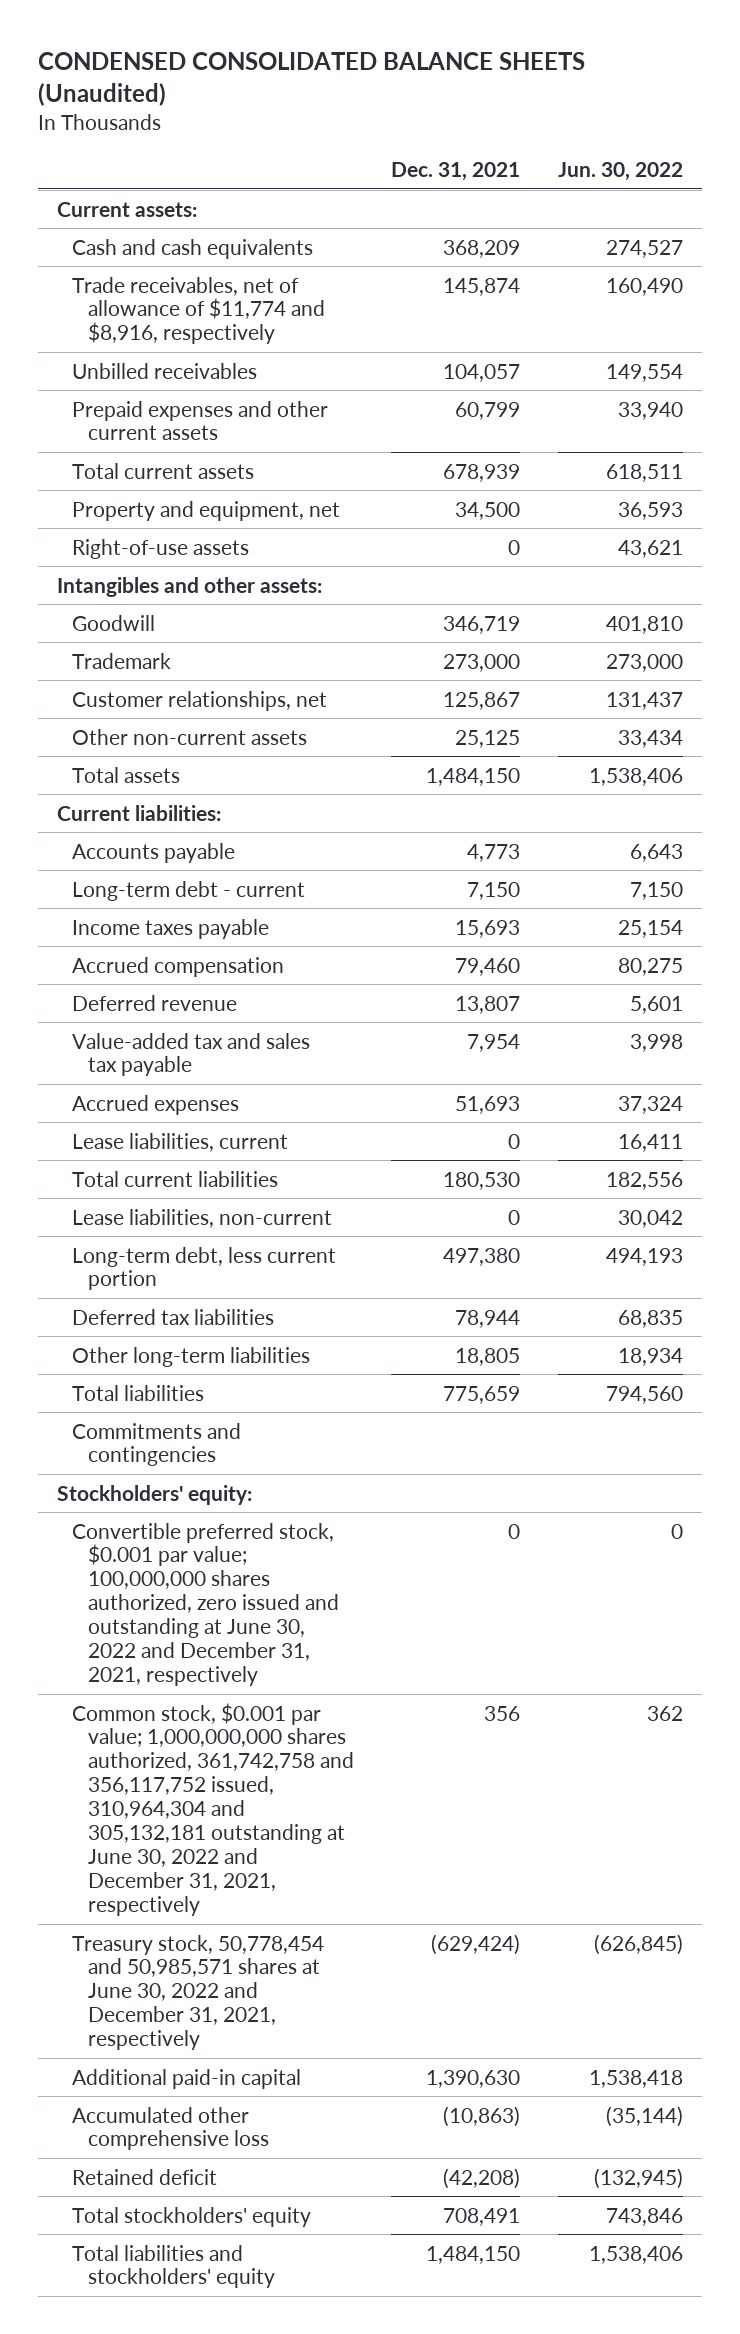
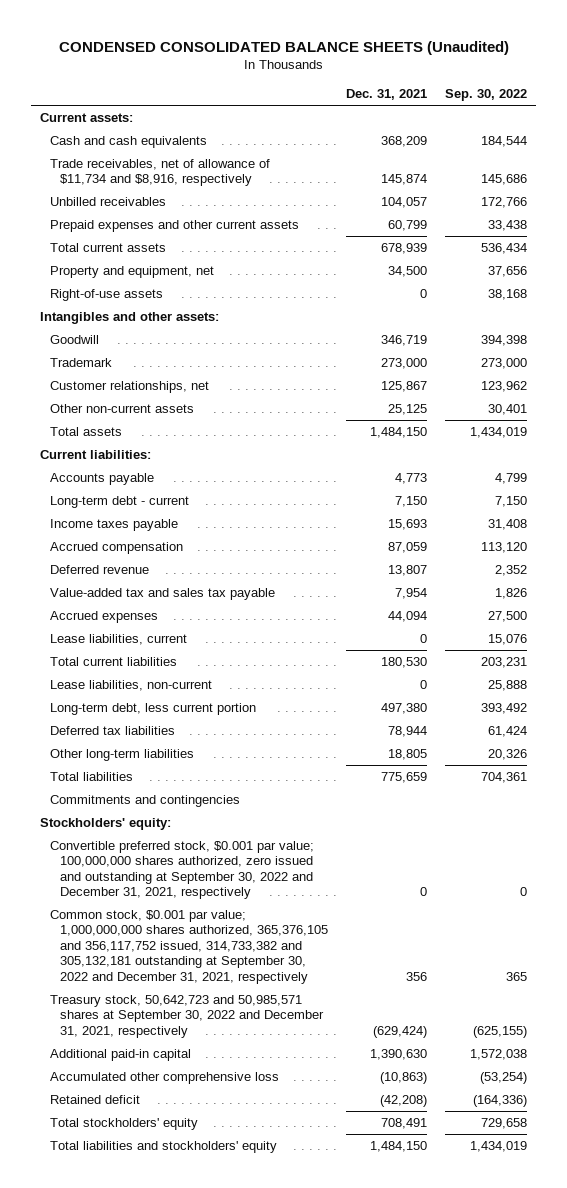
[557,162,683,182] Jun. 30, 2022 -> none
none -> [444,89,527,102] Sep. 30, 2022
[72,276,325,345] Trade receivables, net of allowance of $11,774 and $8,916, respectively -> [50,158,271,187] Trade receivables, net of allowance of $11,734 and $8,916, respectively
[455,957,521,976] 79,460 -> [388,541,428,553] 87,059
[455,1095,521,1114] 51,693 -> [388,610,428,622] 44,094
[72,1522,339,1687] Convertible preferred stock, $0.001 par value; 100,000,000 shares authorized, zero issued and outstanding at June 30, 2022 and December 31, 2021, respectively -> [50,840,315,900] Convertible preferred stock, $0.001 par value; 100,000,000 shares authorized, zero issued and outstanding at September 30, 2022 and December 31, 2021, respectively
[72,1702,354,1917] Common stock, $0.001 par value; 1,000,000,000 shares authorized, 361,742,758 and 356,117,752 issued, 310,964,304 and 305,132,181 outstanding at June 30, 2022 and December 31, 2021, respectively -> [50,909,329,984] Common stock, $0.001 par value; 1,000,000,000 shares authorized, 365,376,105 and 356,117,752 issued, 314,733,382 and 305,132,181 outstanding at September 30, 2022 and December 31, 2021, respectively
[72,1934,325,2051] Treasury stock, 50,778,454 and 50,985,571 shares at June 30, 2022 and December 31, 2021, respectively -> [50,994,325,1038] Treasury stock, 50,642,723 and 50,985,571 shares at September 30, 2022 and December 31, 2021, respectively

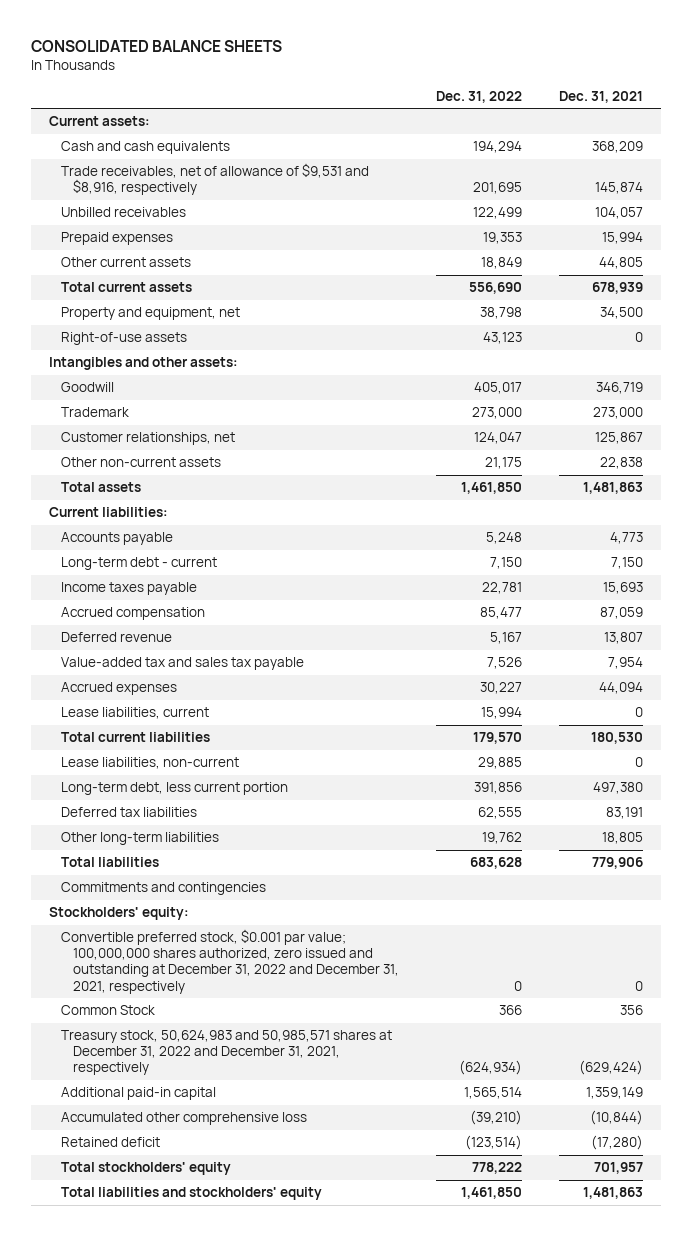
[58,40,509,55] CONDENSED CONSOLIDATED BALANCE SHEETS (Unaudited) -> [30,39,282,52] CONSOLIDATED BALANCE SHEETS
[444,89,527,102] Sep. 30, 2022 -> none
none -> [435,90,522,103] Dec. 31, 2022
[50,158,271,187] Trade receivables, net of allowance of $11,734 and $8,916, respectively -> [61,163,370,196] Trade receivables, net of allowance of $9,531 and $8,916, respectively
[50,219,300,232] Prepaid expenses and other current assets -> [61,232,174,246] Prepaid expenses
[388,219,428,231] 60,799 -> [601,232,643,245] 15,994
none -> [61,257,192,268] Other current assets
[388,403,428,415] 25,125 -> [599,457,643,470] 22,838
[370,426,428,438] 1,484,150 -> [582,482,643,495] 1,481,863
[388,725,428,737] 78,944 -> [605,807,643,820] 83,191
[381,771,428,783] 775,659 -> [591,857,643,870] 779,906
[50,840,315,900] Convertible preferred stock, $0.001 par value; 100,000,000 shares authorized, zero issued and outstanding at September 30, 2022 and December 31, 2021, respectively -> [61,929,400,994] Convertible preferred stock, $0.001 par value; 100,000,000 shares authorized, zero issued and outstanding at December 31, 2022 and December 31, 2021, respectively
[50,909,329,984] Common stock, $0.001 par value; 1,000,000,000 shares authorized, 365,376,105 and 356,117,752 issued, 314,733,382 and 305,132,181 outstanding at September 30, 2022 and December 31, 2021, respectively -> [61,1005,156,1016] Common Stock
[50,994,325,1038] Treasury stock, 50,642,723 and 50,985,571 shares at September 30, 2022 and December 31, 2021, respectively -> [61,1030,393,1076] Treasury stock, 50,624,983 and 50,985,571 shares at December 31, 2022 and December 31, 2021, respectively
[370,1048,428,1060] 1,390,630 -> [585,1087,643,1100] 1,359,149
[380,1071,428,1084] (10,863) -> [589,1110,643,1126] (10,844)
[380,1094,428,1107] (42,208) -> [590,1135,643,1151] (17,280)
[381,1117,428,1129] 708,491 -> [593,1162,643,1175] 701,957
[370,1140,428,1152] 1,484,150 -> [582,1187,643,1200] 1,481,863

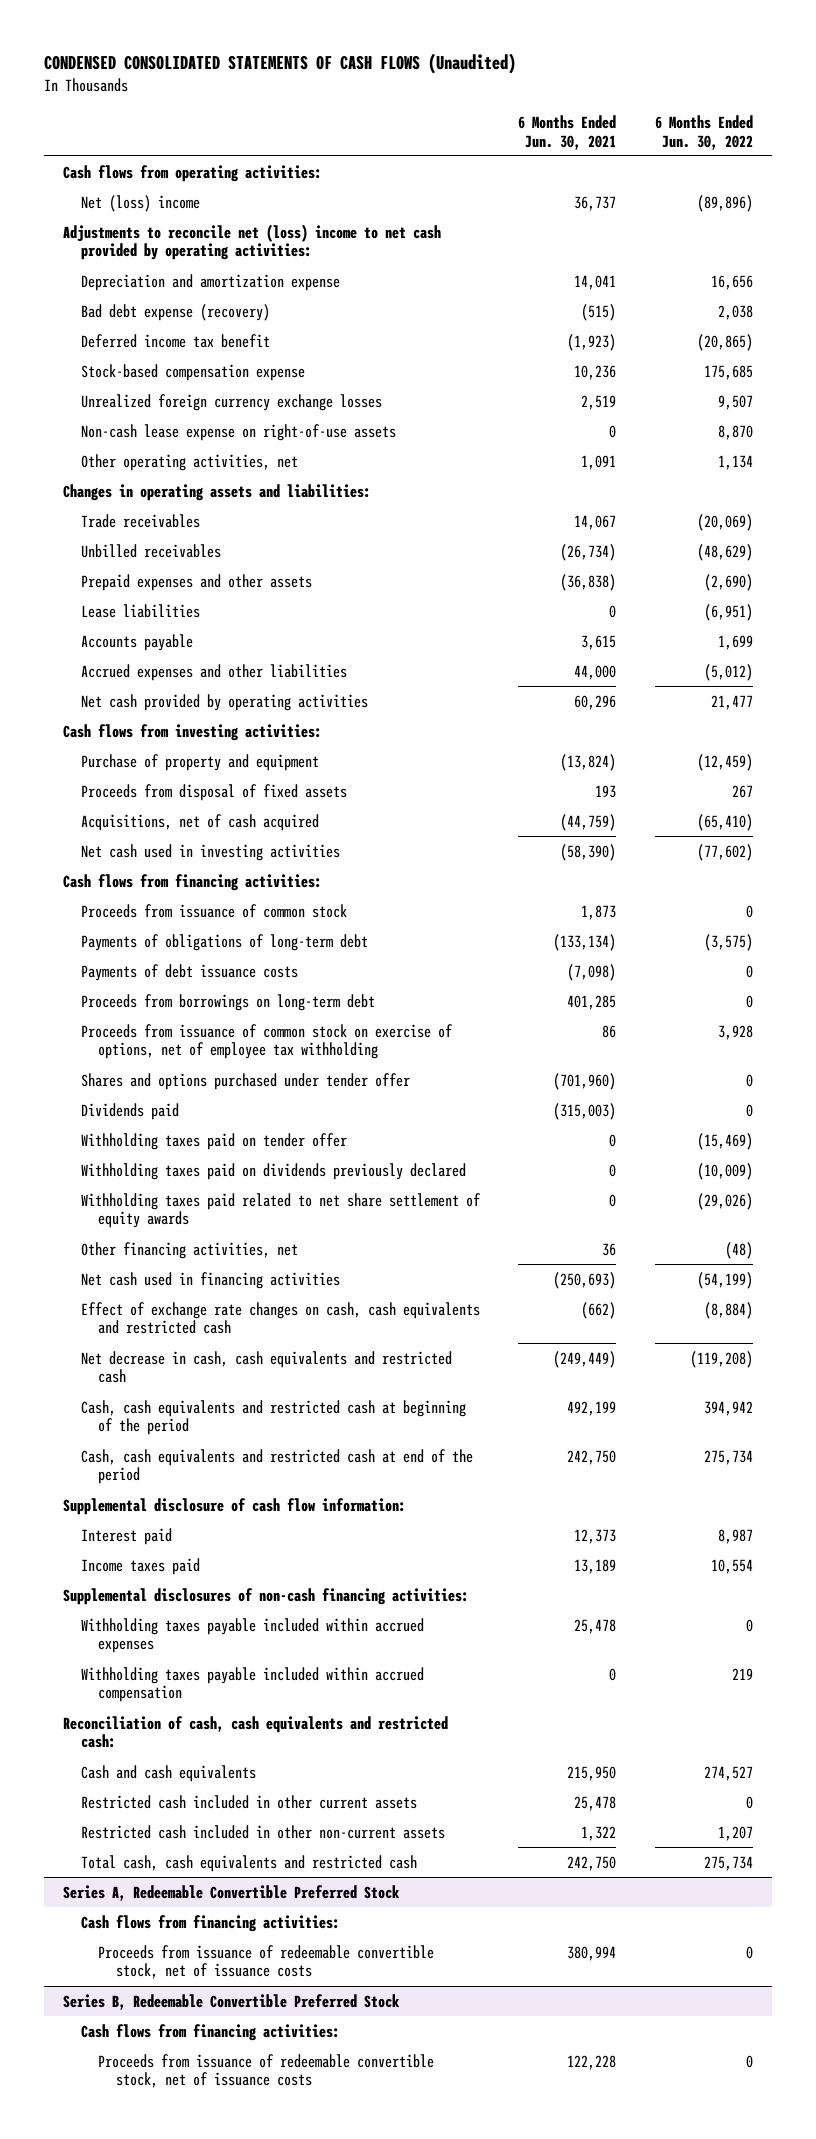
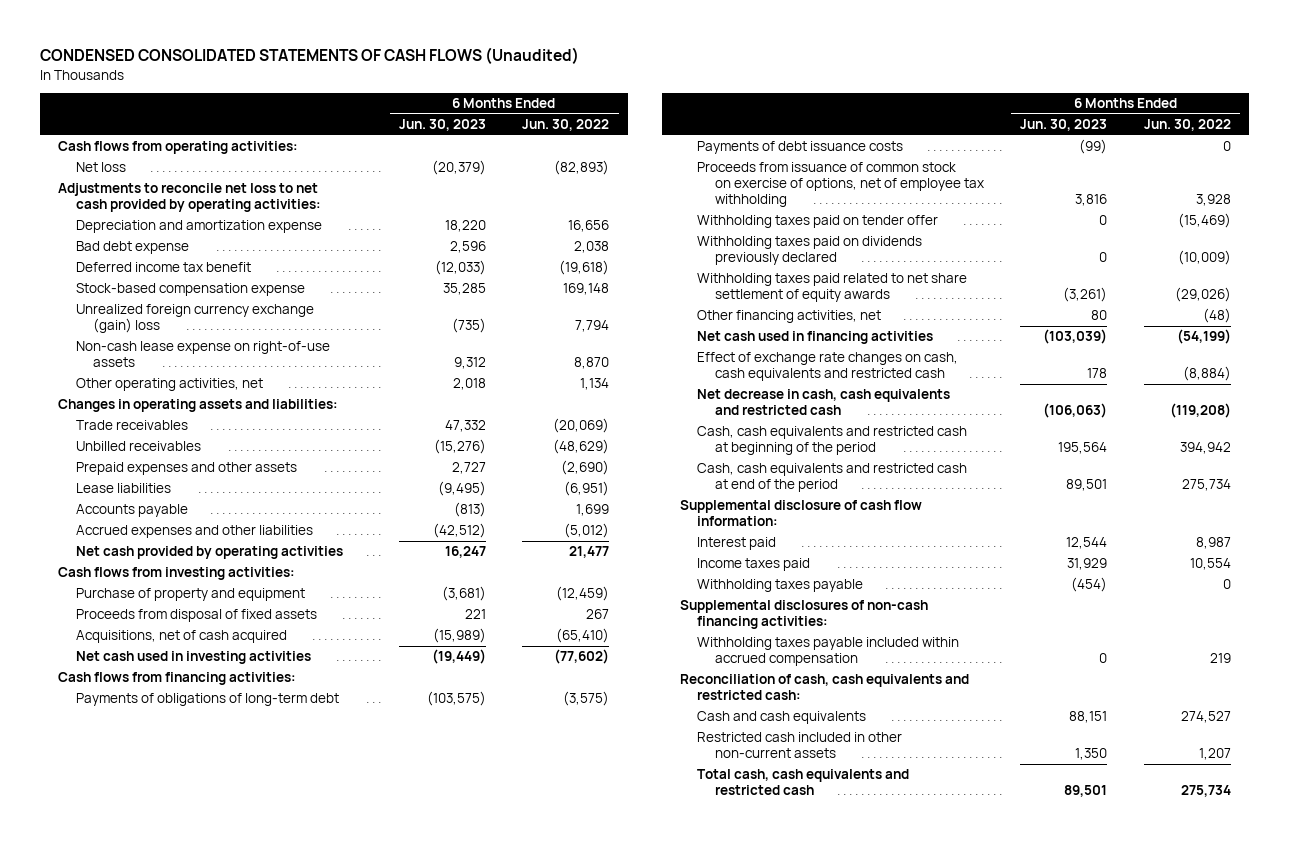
[518,115,617,150] 6 Months Ended Jun. 30, 2021 -> none
none -> [398,119,486,132] Jun. 30, 2023
[80,194,200,212] Net (loss) income -> [75,162,126,173] Net loss
[696,194,753,212] (89,896) -> [554,160,610,176] (82,893)
[63,223,442,261] Adjustments to reconcile net (loss) income to net cash provided by operating activities: -> [58,183,321,213] Adjustments to reconcile net loss to net cash provided by operating activities:
[80,303,270,321] Bad debt expense (recovery) -> [75,241,189,255] Bad debt expense
[696,333,753,351] (20,865) -> [559,260,610,276] (19,618)
[703,364,753,380] 175,685 -> [563,283,610,296] 169,148
[80,393,382,411] Unrealized foreign currency exchange losses -> [75,304,314,334] Unrealized foreign currency exchange (gain) loss
[717,394,753,410] 9,507 -> [575,320,610,333] 7,794
[80,903,347,918] Proceeds from issuance of common stock -> none
[80,993,375,1011] Proceeds from borrowings on long-term debt -> none
[80,1072,410,1090] Shares and options purchased under tender offer -> none
[80,1102,179,1120] Dividends paid -> none
none -> [697,579,864,593] Withholding taxes payable
[80,1617,424,1654] Withholding taxes payable included within accrued expenses -> none
[80,1794,417,1809] Restricted cash included in other current assets -> none
[63,1884,401,1901] Series A, Redeemable Convertible Preferred Stock -> none
[80,1914,340,1932] Cash flows from financing activities: -> none
[98,1944,435,1980] Proceeds from issuance of redeemable convertible stock, net of issuance costs -> none
[63,1993,401,2010] Series B, Redeemable Convertible Preferred Stock -> none
[80,2023,340,2041] Cash flows from financing activities: -> none
[98,2053,435,2089] Proceeds from issuance of redeemable convertible stock, net of issuance costs -> none

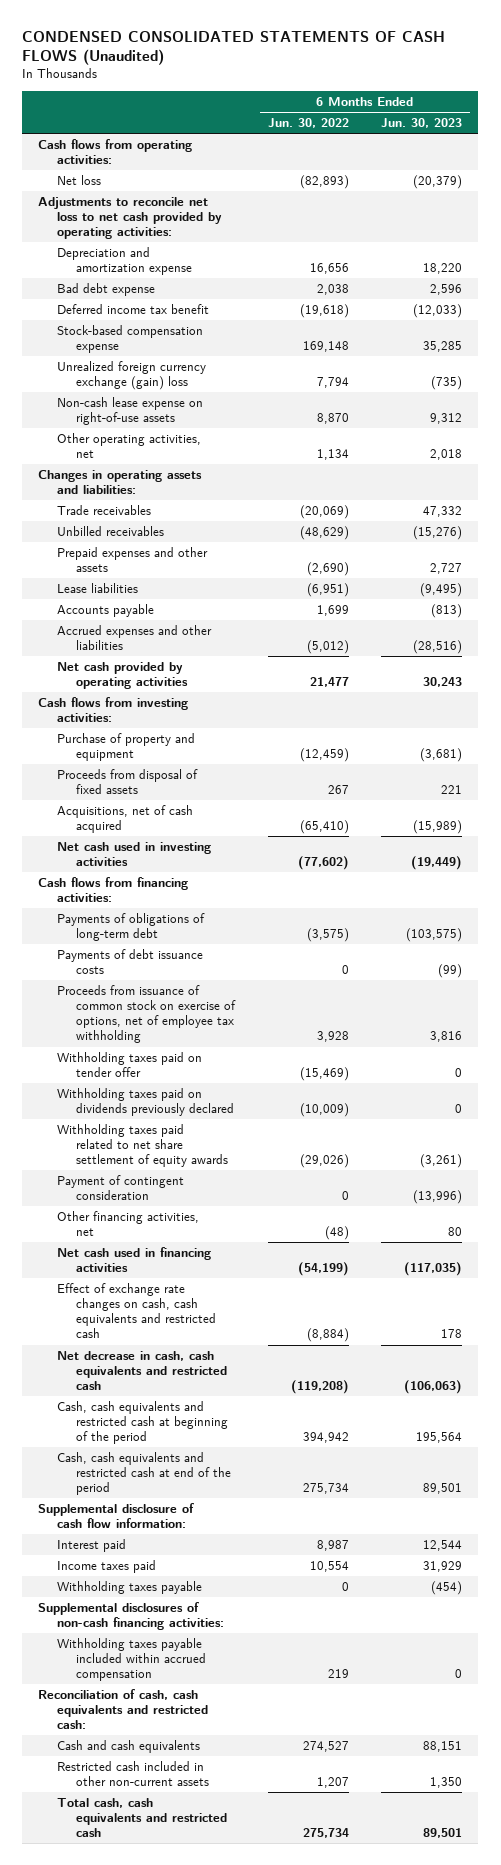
[432,523,486,539] (42,512) -> [413,640,463,655] (28,516)
[444,546,486,559] 16,247 -> [423,677,463,688] 30,243
none -> [57,1175,185,1201] Payment of contingent consideration
[1043,329,1108,345] (103,039) -> [404,1262,463,1277] (117,035)

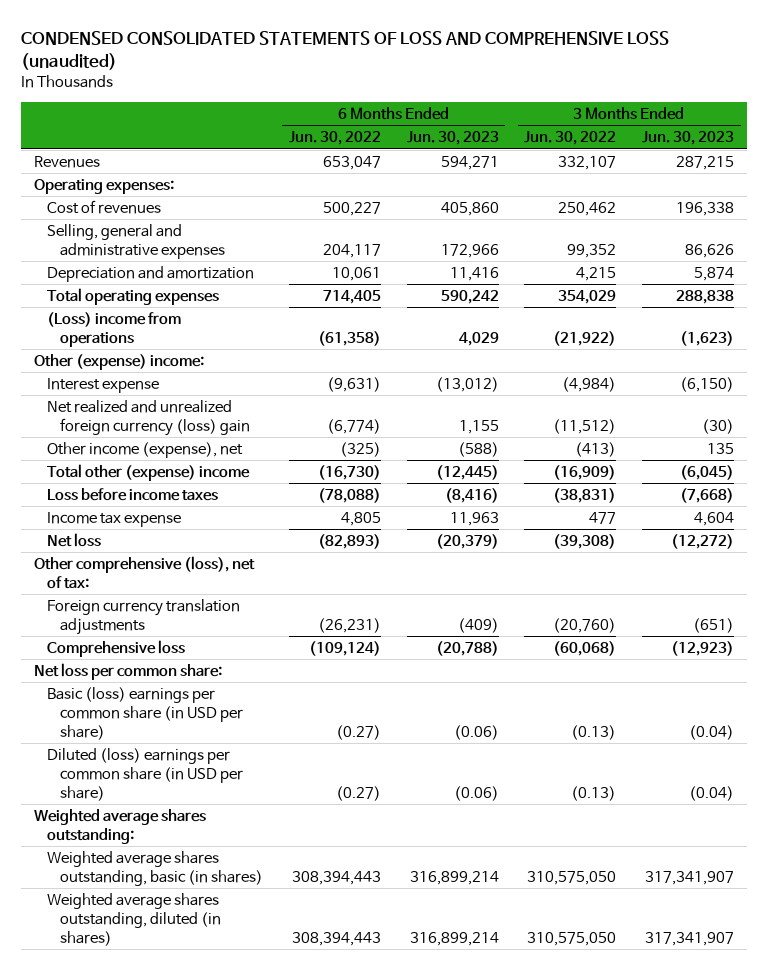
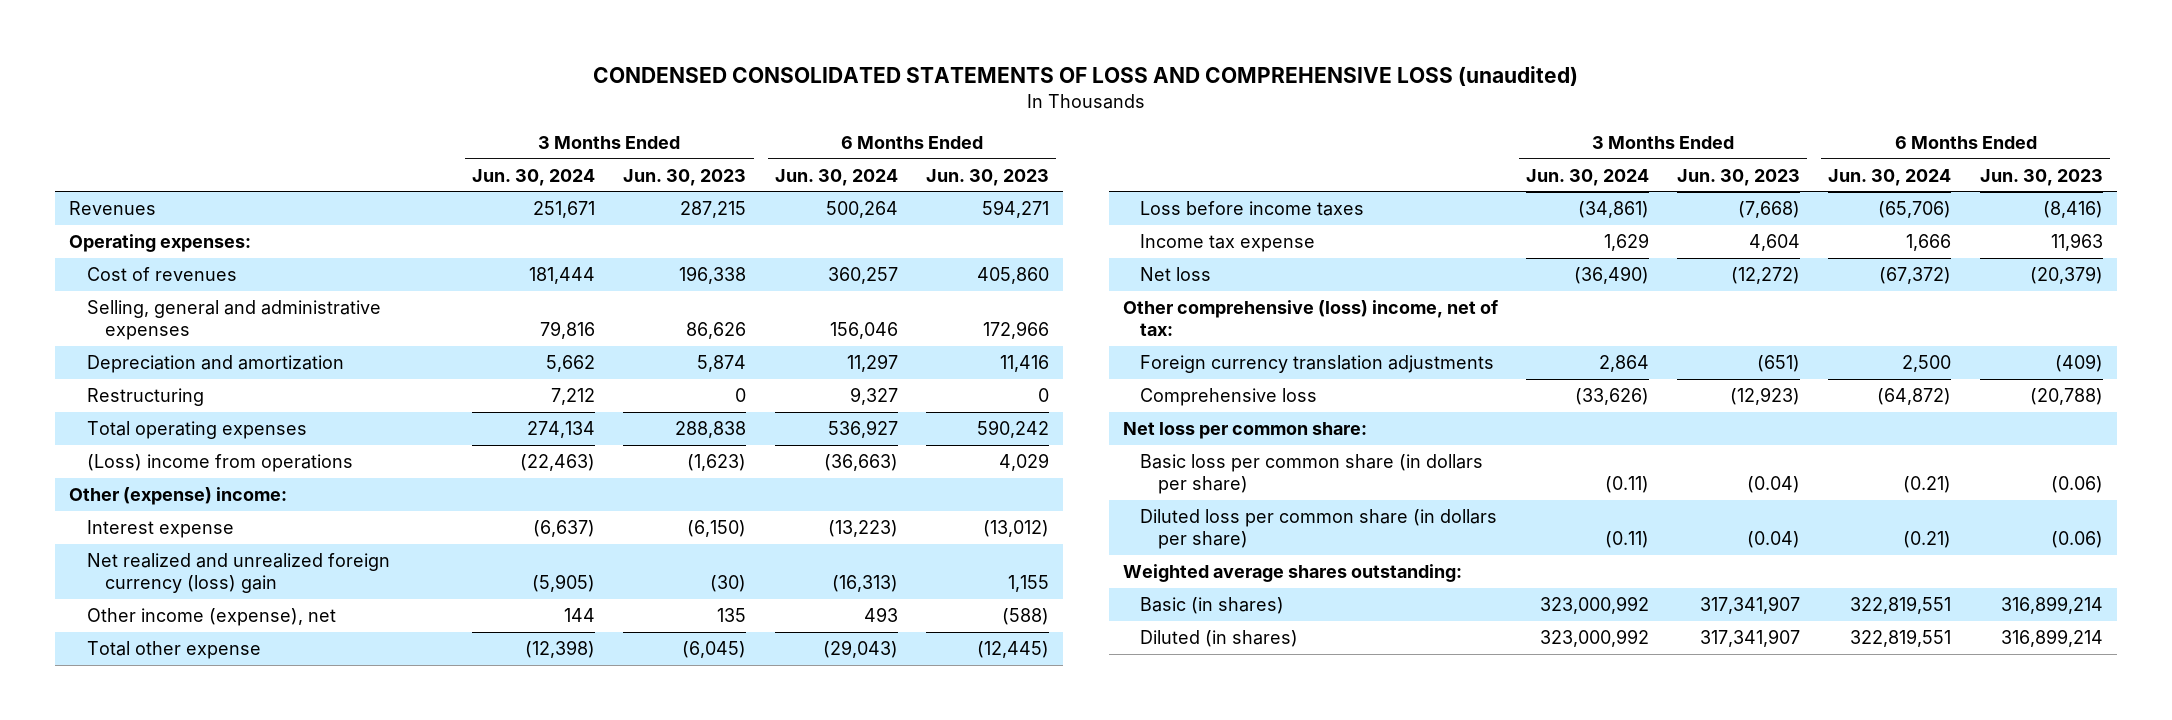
[288,131,381,146] Jun. 30, 2022 -> none
[524,131,617,146] Jun. 30, 2022 -> none
none -> [472,168,596,186] Jun. 30, 2024
none -> [774,168,898,186] Jun. 30, 2024
none -> [86,387,204,406] Restructuring
[46,463,250,481] Total other (expense) income -> [86,640,261,659] Total other expense
[33,555,255,589] Other comprehensive (loss), net of tax: -> [1122,299,1498,337] Other comprehensive (loss) income, net of tax:
[46,686,243,740] Basic (loss) earnings per common share (in USD per share) -> [1140,453,1484,495] Basic loss per common share (in dollars per share)
[46,747,243,801] Diluted (loss) earnings per common share (in USD per share) -> [1140,508,1498,550] Diluted loss per common share (in dollars per share)
[46,850,263,886] Weighted average shares outstanding, basic (in shares) -> [1140,596,1285,614] Basic (in shares)
[46,892,221,946] Weighted average shares outstanding, diluted (in shares) -> [1140,629,1299,647] Diluted (in shares)

